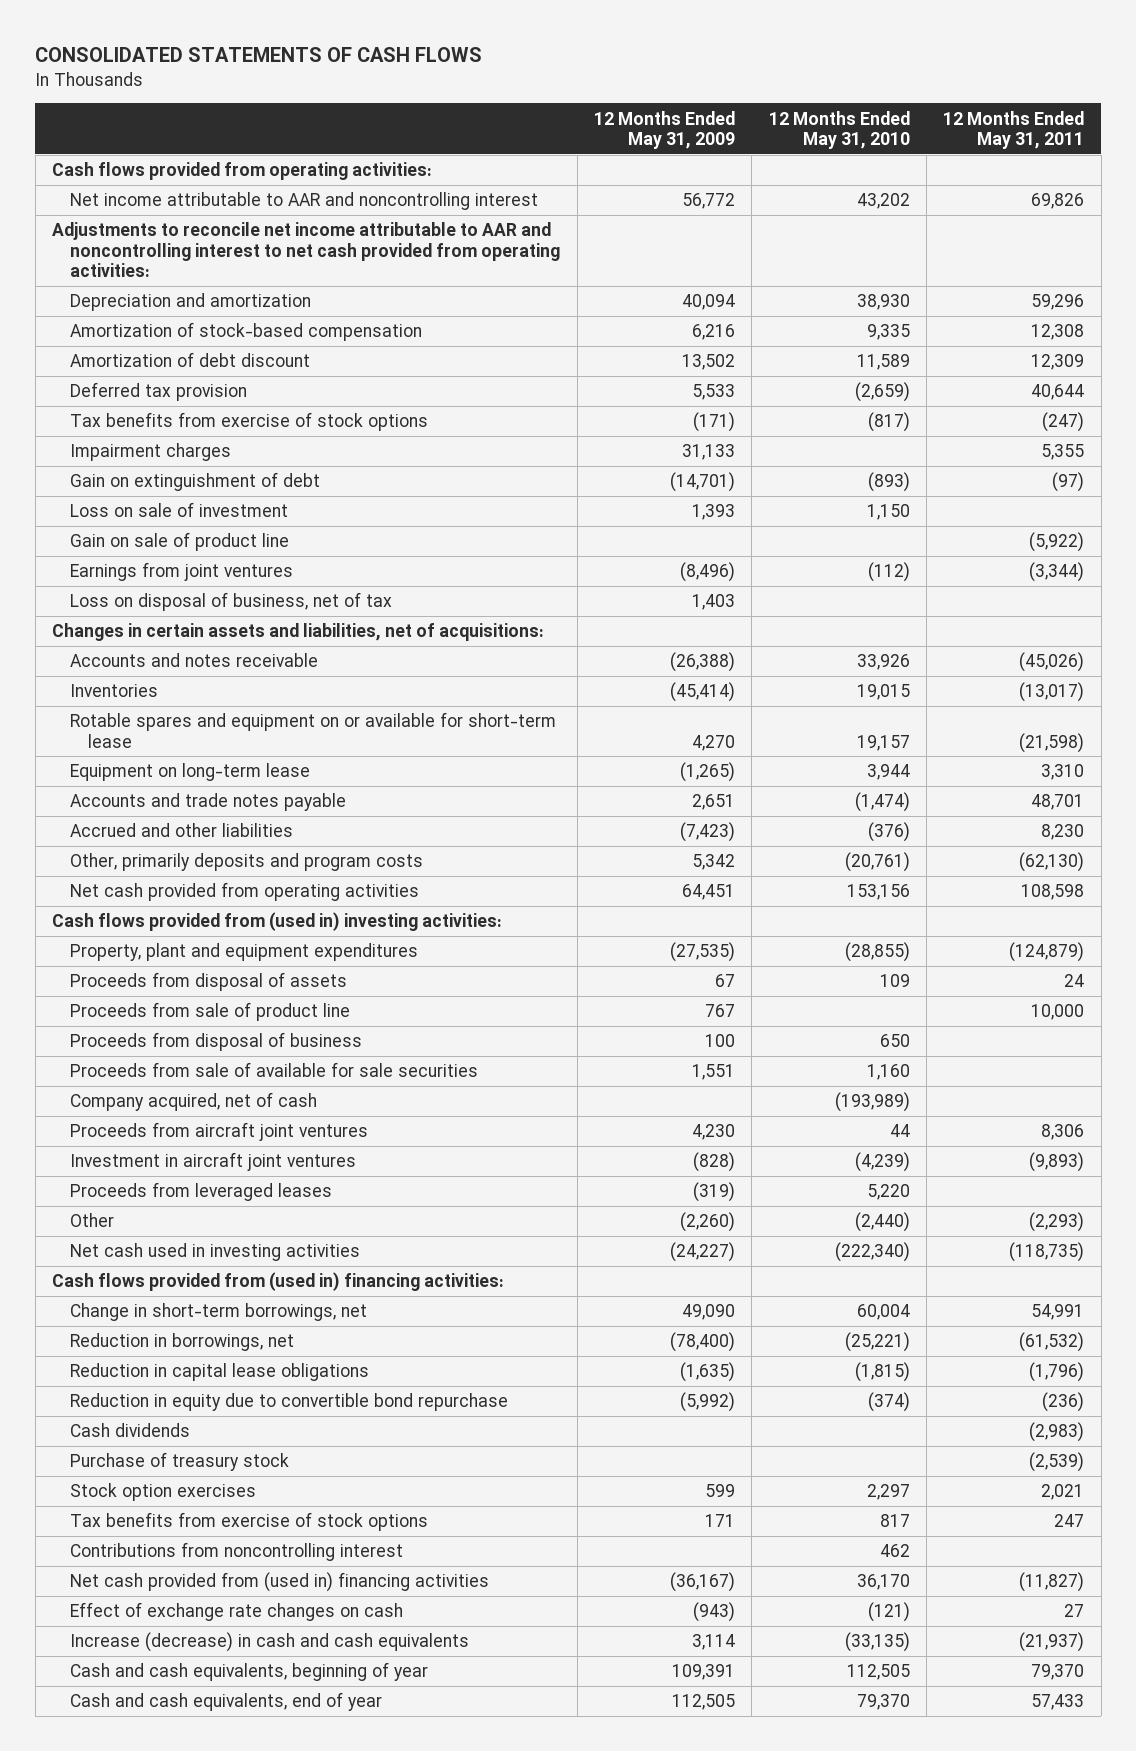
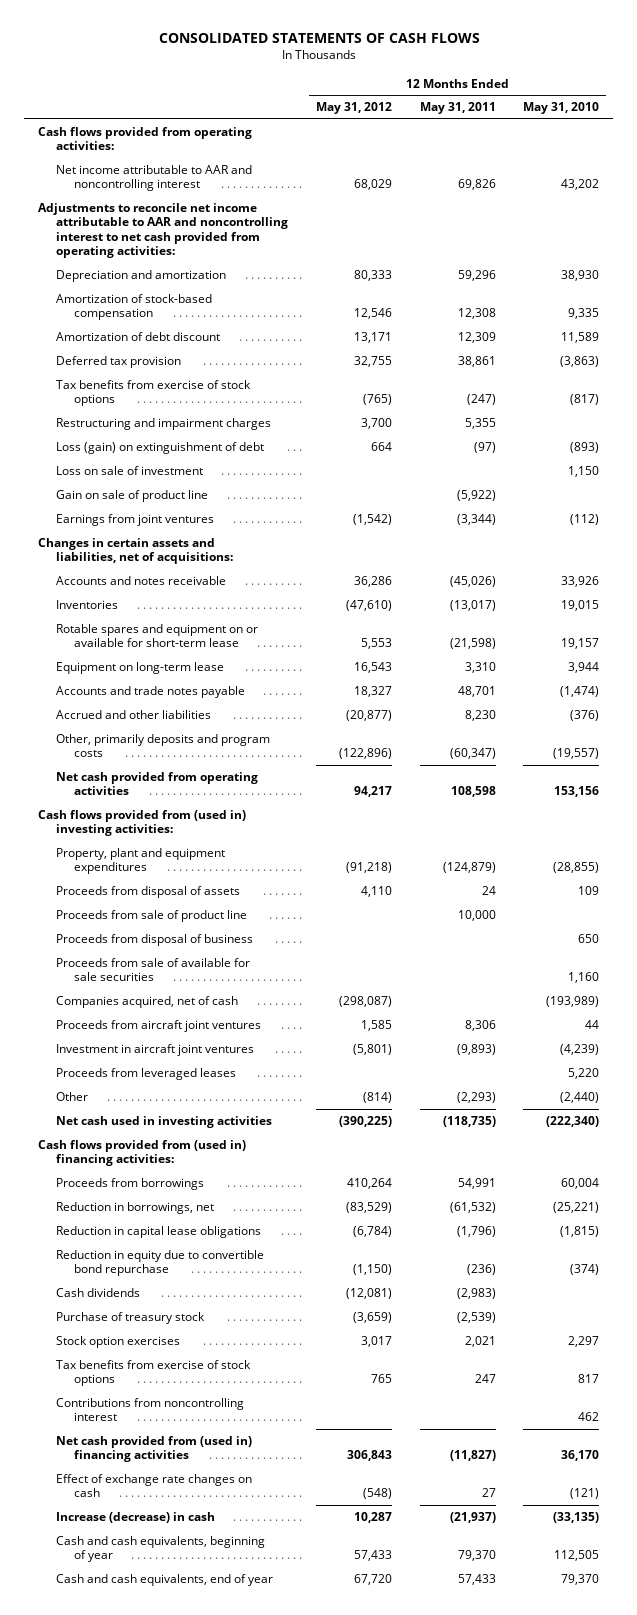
[593,110,735,150] 12 Months Ended May 31, 2009 -> none
none -> [315,102,392,115] May 31, 2012
[854,382,910,403] (2,659) -> [560,356,600,368] (3,863)
[1031,384,1085,401] 40,644 -> [457,356,496,368] 38,861
[70,443,232,462] Impairment charges -> [56,418,272,431] Restructuring and impairment charges
[70,472,321,492] Gain on extinguishment of debt -> [56,442,265,455] Loss (gain) on extinguishment of debt
[70,592,393,612] Loss on disposal of business, net of tax -> none
[844,852,910,873] (20,761) -> [553,748,600,760] (19,557)
[1019,852,1085,873] (62,130) -> [449,748,496,760] (60,347)
[70,1092,318,1112] Company acquired, net of cash -> [56,996,239,1009] Companies acquired, net of cash
[70,1303,368,1322] Change in short-term borrowings, net -> [56,1178,205,1191] Proceeds from borrowings
[70,1632,470,1653] Increase (decrease) in cash and cash equivalents -> [56,1512,216,1524] Increase (decrease) in cash

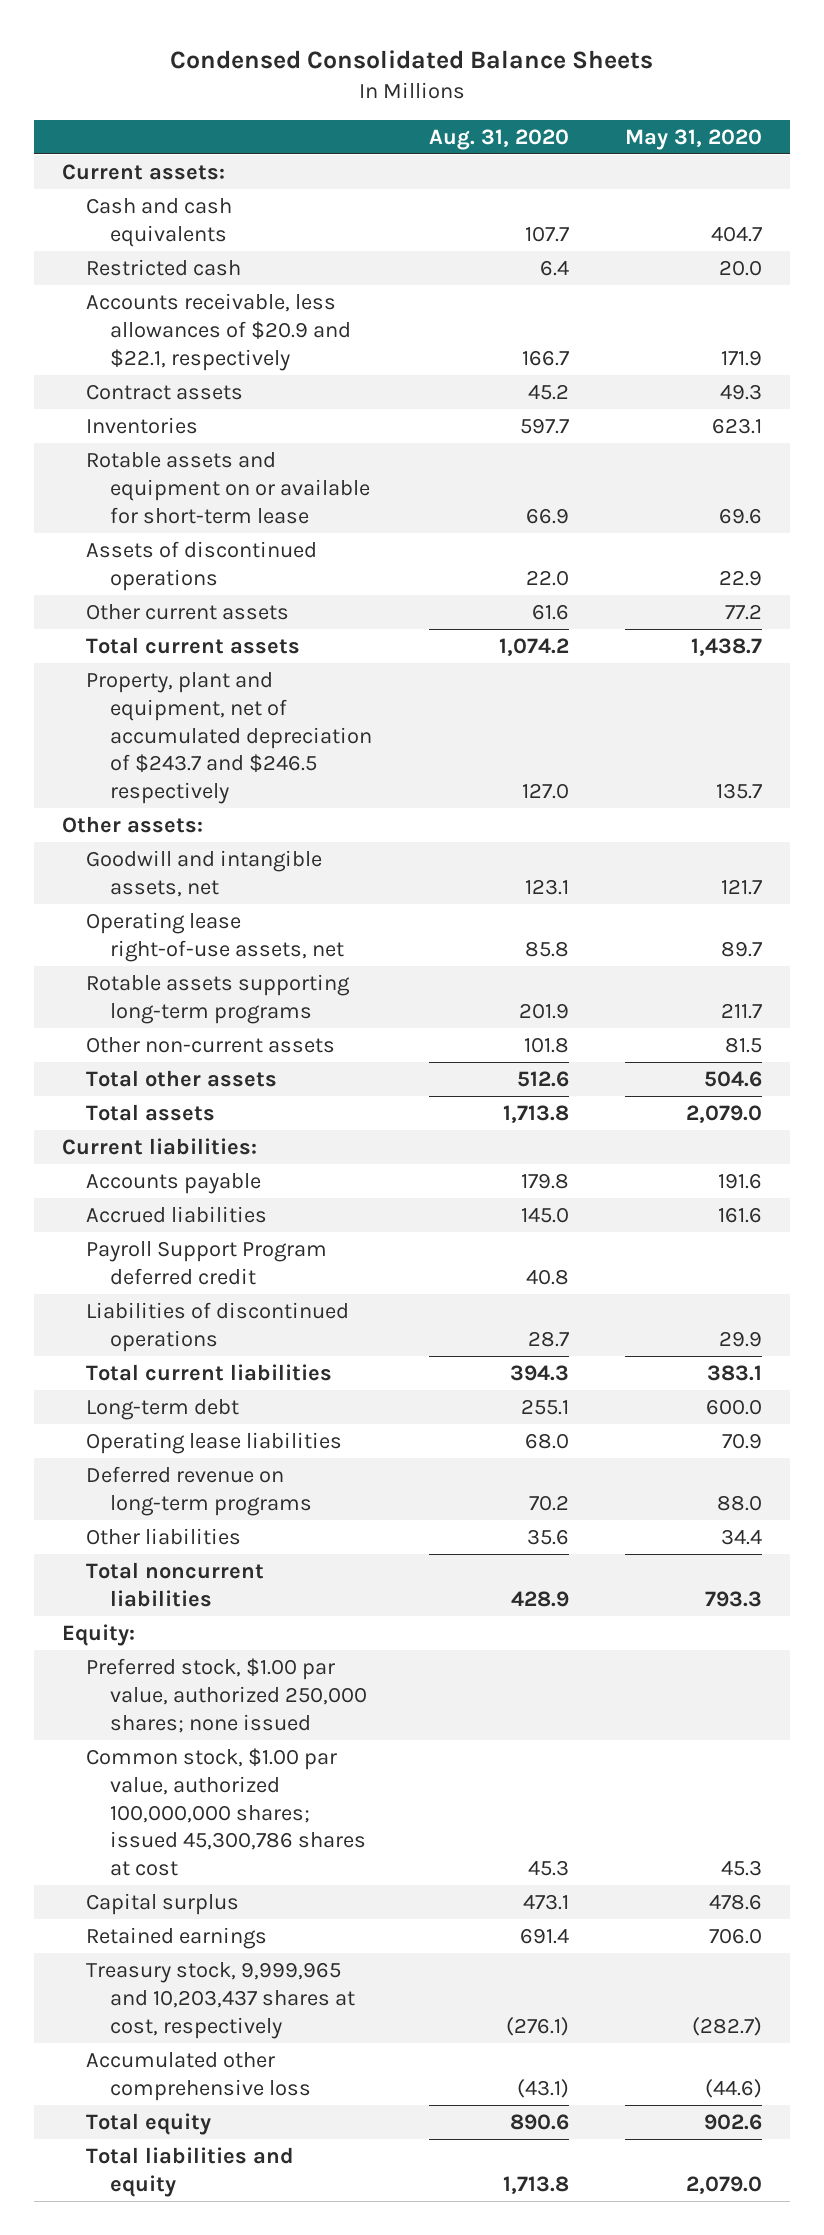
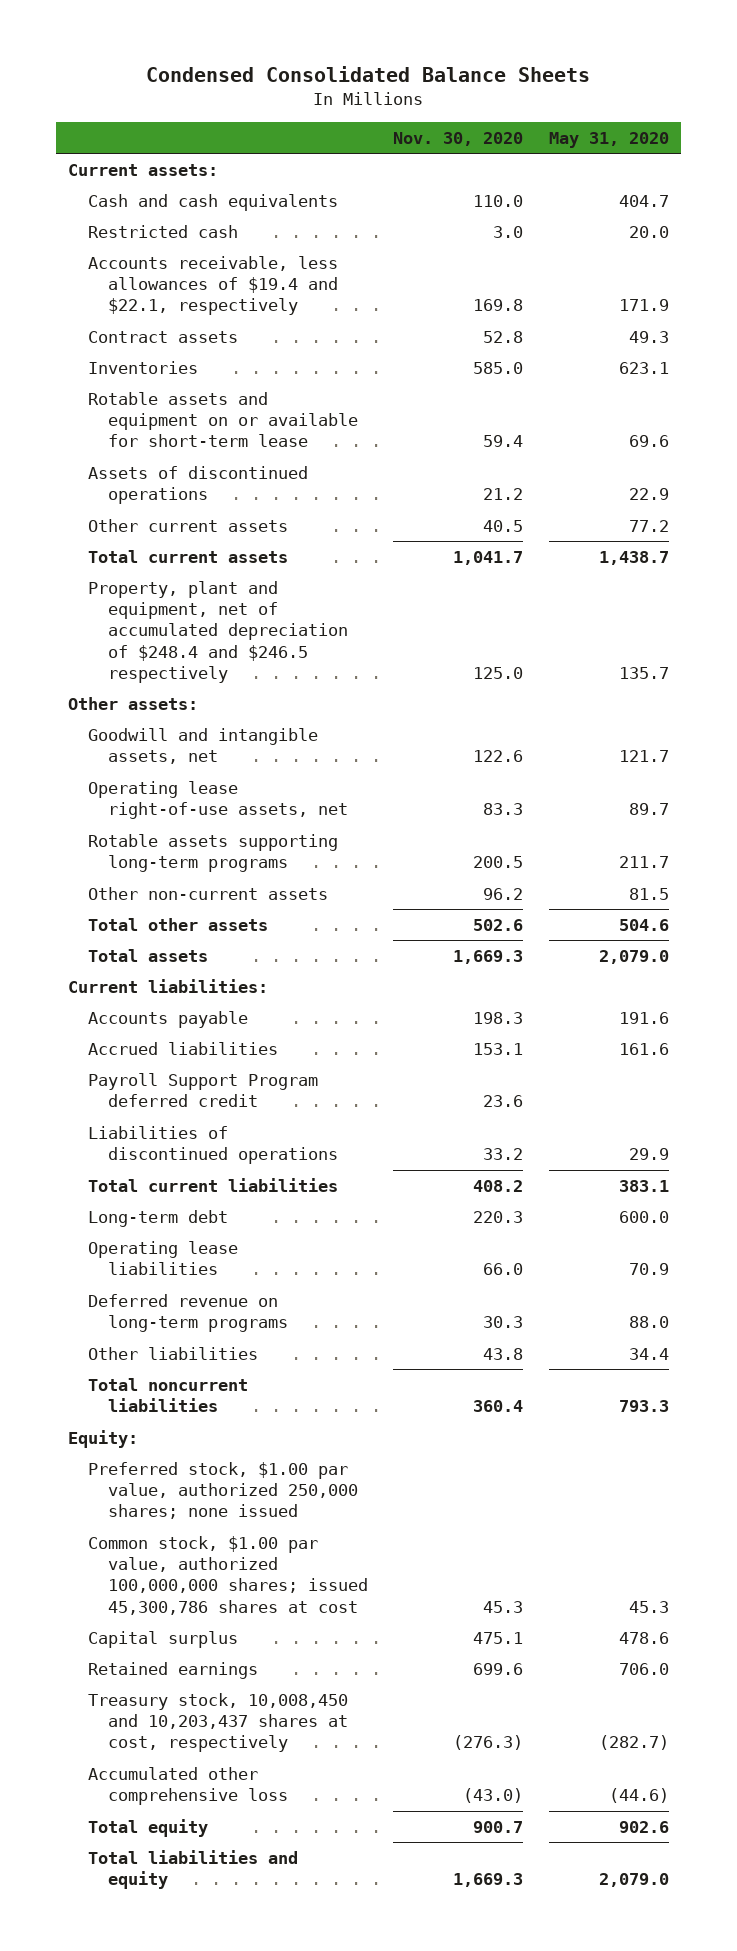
[428,128,569,150] Aug. 31, 2020 -> none
none -> [393,131,524,146] Nov. 30, 2020
[86,293,351,371] Accounts receivable, less allowances of $20.9 and $22.1, respectively -> [88,255,339,316] Accounts receivable, less allowances of $19.4 and $22.1, respectively
[86,672,372,805] Property, plant and equipment, net of accumulated depreciation of $243.7 and $246.5 respectively -> [88,580,349,683] Property, plant and equipment, net of accumulated depreciation of $248.4 and $246.5 respectively
[86,1962,355,2039] Treasury stock, 9,999,965 and 10,203,437 shares at cost, respectively -> [88,1692,349,1753] Treasury stock, 10,008,450 and 10,203,437 shares at cost, respectively

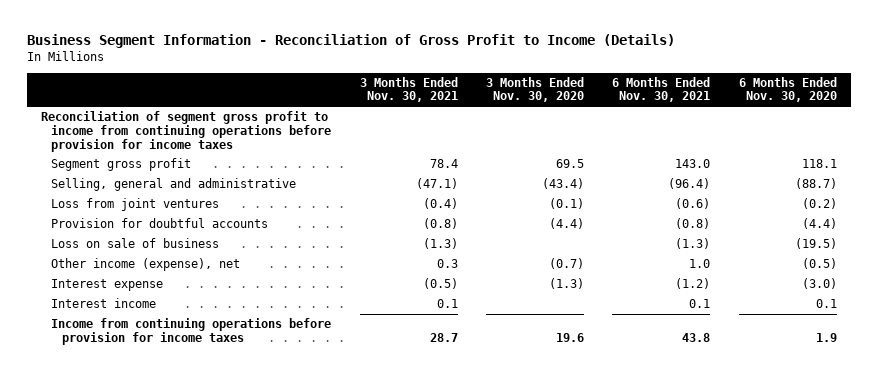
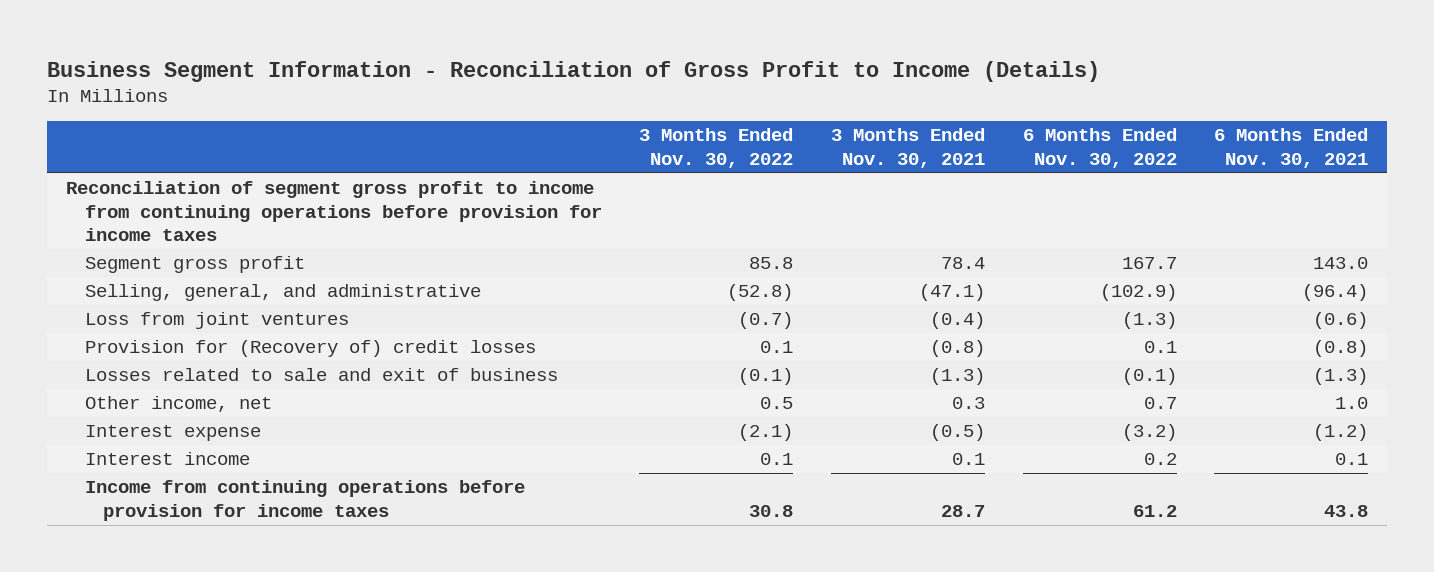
[486,76,585,103] 3 Months Ended Nov. 30, 2020 -> none
[738,76,837,103] 6 Months Ended Nov. 30, 2020 -> none
none -> [639,128,794,168] 3 Months Ended Nov. 30, 2022
none -> [1022,128,1177,168] 6 Months Ended Nov. 30, 2022
[51,178,297,192] Selling, general and administrative -> [84,284,481,302] Selling, general, and administrative
[51,218,269,229] Provision for doubtful accounts -> [84,340,536,358] Provision for (Recovery of) credit losses
[51,238,220,249] Loss on sale of business -> [84,368,558,382] Losses related to sale and exit of business
[51,258,241,272] Other income (expense), net -> [84,396,272,413] Other income, net

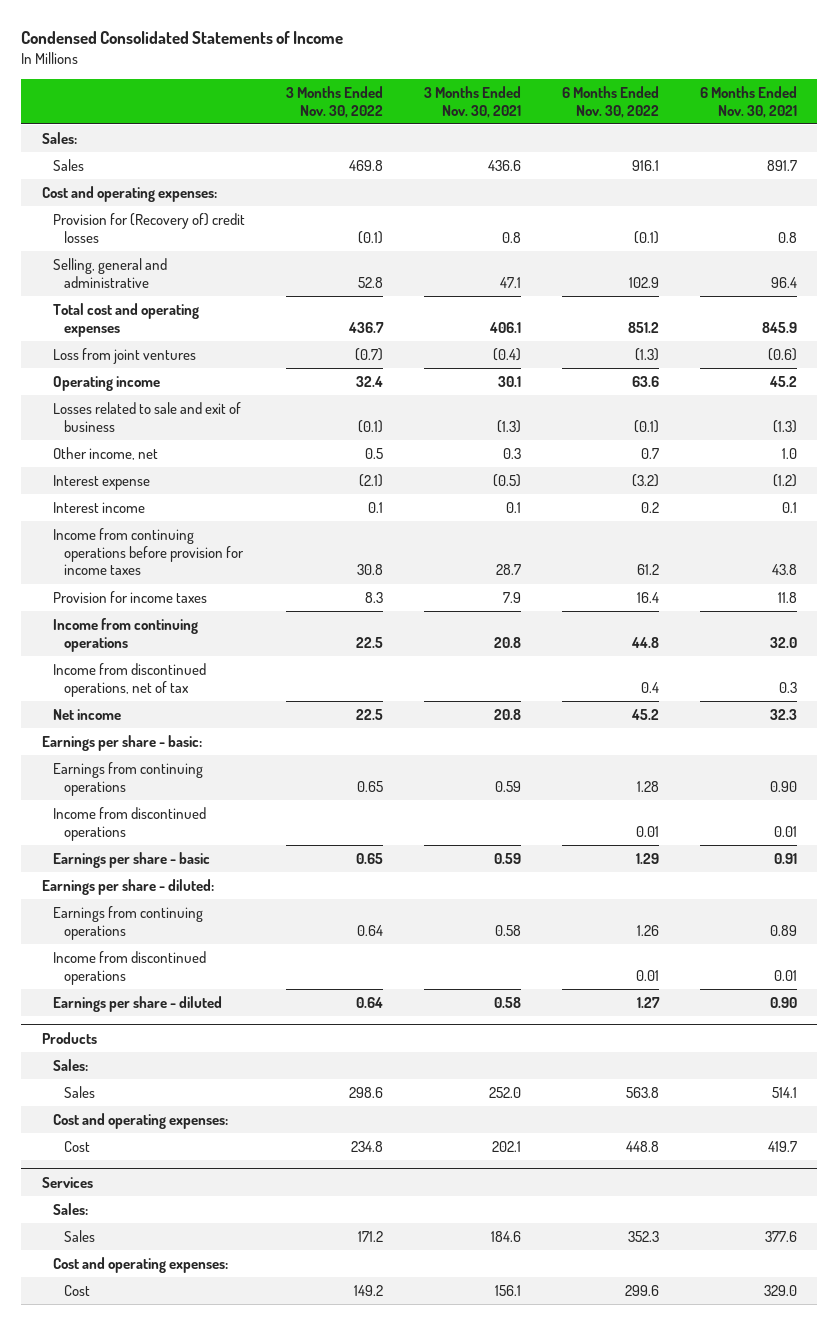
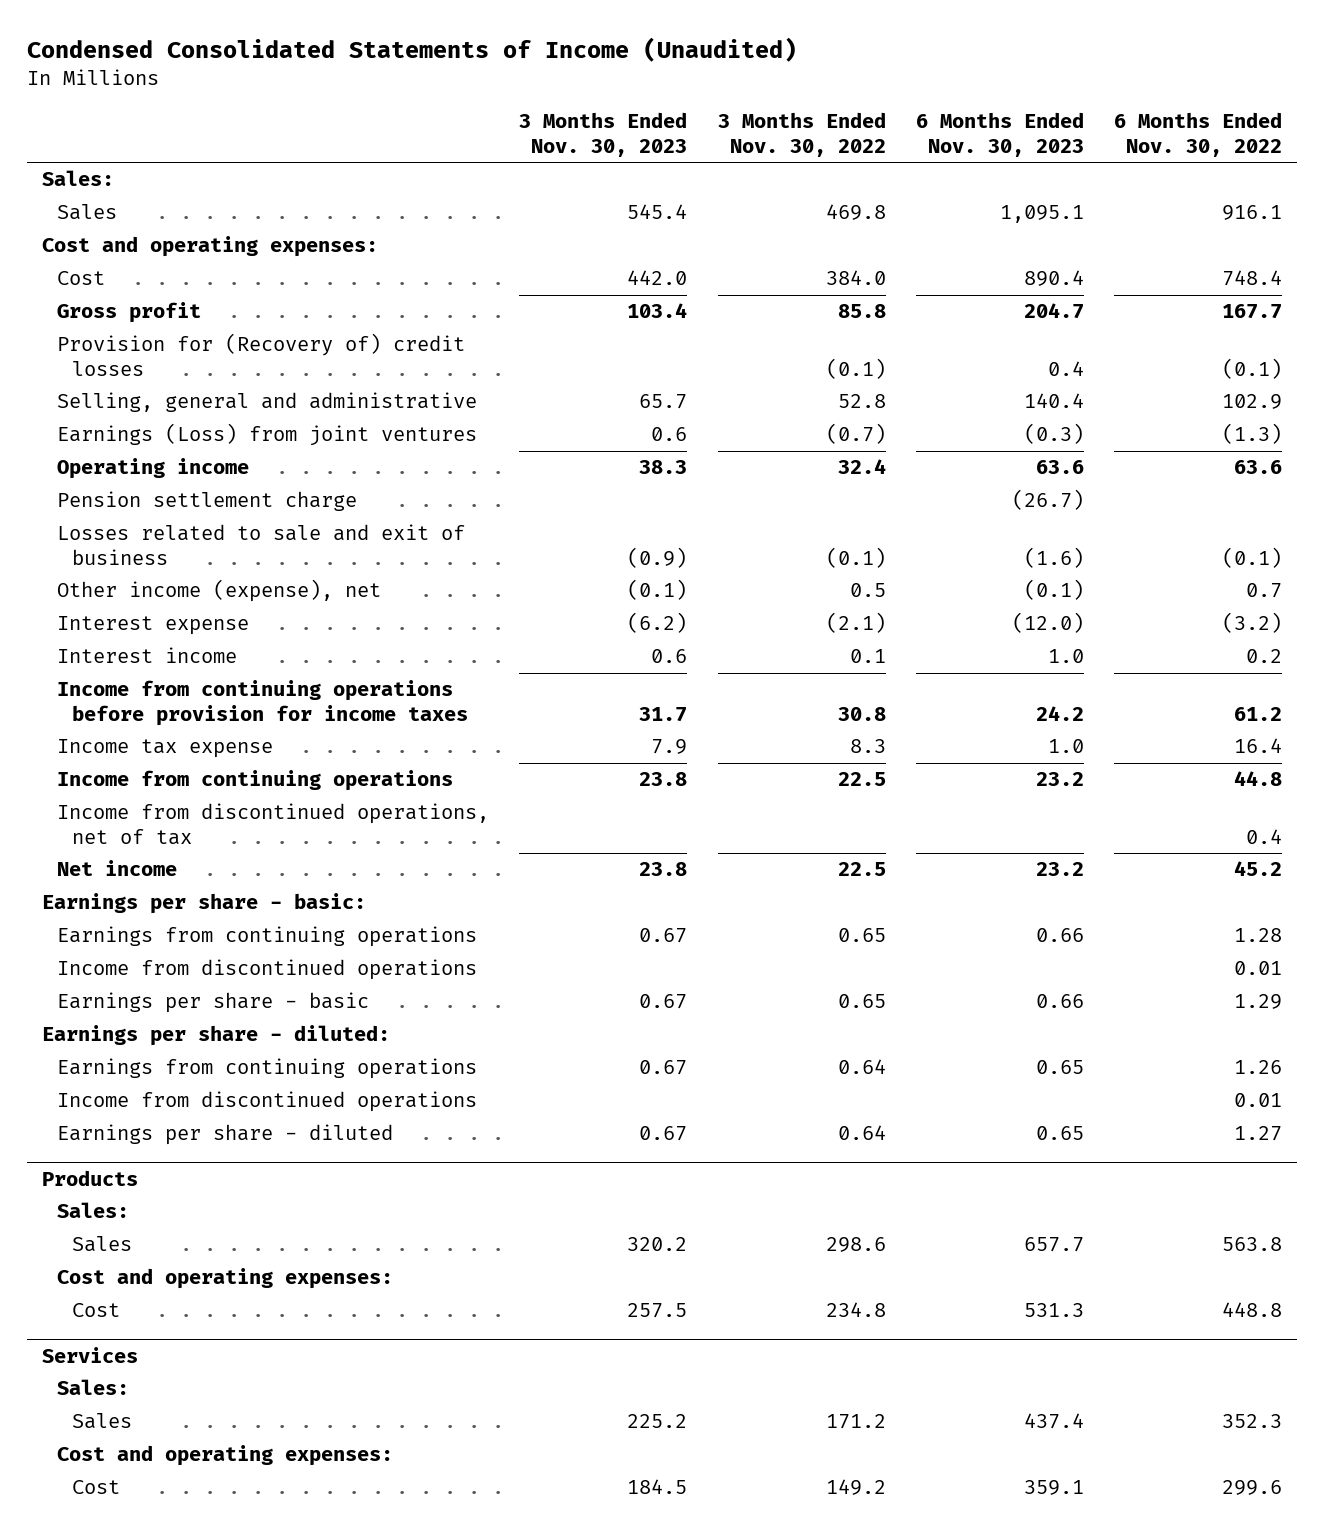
[21,31,344,45] Condensed Consolidated Statements of Income -> [26,36,797,62] Condensed Consolidated Statements of Income (Unaudited)
[423,86,521,118] 3 Months Ended Nov. 30, 2021 -> none
[699,86,797,118] 6 Months Ended Nov. 30, 2021 -> none
none -> [519,112,688,157] 3 Months Ended Nov. 30, 2023
none -> [915,112,1084,157] 6 Months Ended Nov. 30, 2023
none -> [57,271,106,286] Cost
none -> [57,302,202,324] Gross profit
[53,303,200,337] Total cost and operating expenses -> none
[53,348,197,365] Loss from joint ventures -> [57,423,478,447] Earnings (Loss) from joint ventures
none -> [57,491,358,512] Pension settlement charge
[53,447,159,461] Other income, net -> [57,579,382,603] Other income (expense), net
[53,591,208,604] Provision for income taxes -> [57,739,274,759] Income tax expense

